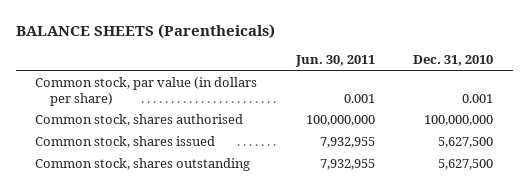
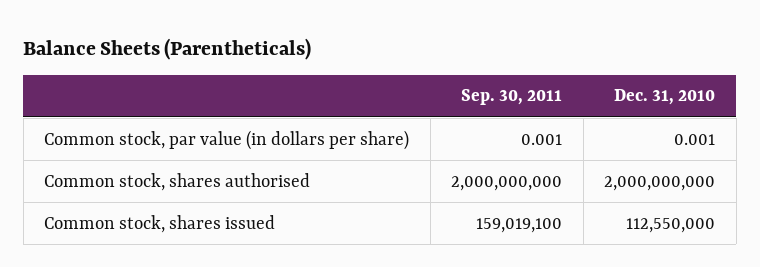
[15,24,275,40] BALANCE SHEETS (Parentheicals) -> [23,37,312,60] Balance Sheets (Parentheticals)
[294,55,375,68] Jun. 30, 2011 -> none
none -> [461,89,563,106] Sep. 30, 2011
[35,158,251,172] Common stock, shares outstanding -> none
[424,115,494,127] 100,000,000 -> [604,175,716,191] 2,000,000,000
[438,137,494,149] 5,627,500 -> [626,217,716,233] 112,550,000

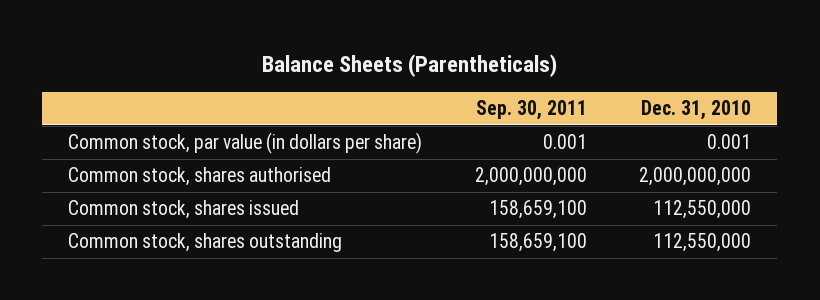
[476,217,563,233] 159,019,100 -> [488,200,587,220] 158,659,100
none -> [68,233,343,253] Common stock, shares outstanding

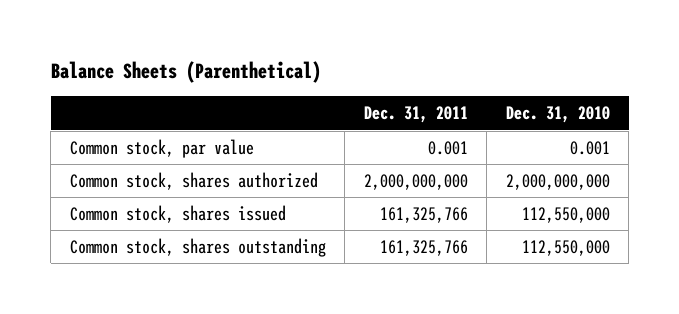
[261,54,557,78] Balance Sheets (Parentheticals) -> [50,61,321,84] Balance Sheets (Parenthetical)
[475,99,587,120] Sep. 30, 2011 -> none
none -> [363,106,468,124] Dec. 31, 2011
[68,132,423,155] Common stock, par value (in dollars per share) -> [69,138,254,158] Common stock, par value
[68,167,332,187] Common stock, shares authorised -> [69,171,318,190] Common stock, shares authorized

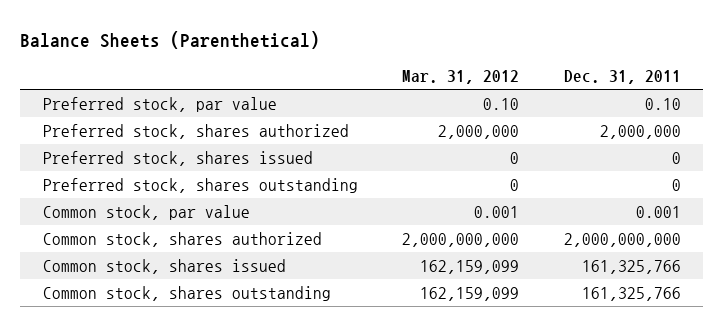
[505,106,610,124] Dec. 31, 2010 -> none
none -> [402,70,520,85] Mar. 31, 2012
none -> [42,96,277,112] Preferred stock, par value
none -> [42,123,349,139] Preferred stock, shares authorized
none -> [42,150,313,166] Preferred stock, shares issued
none -> [42,177,358,193] Preferred stock, shares outstanding

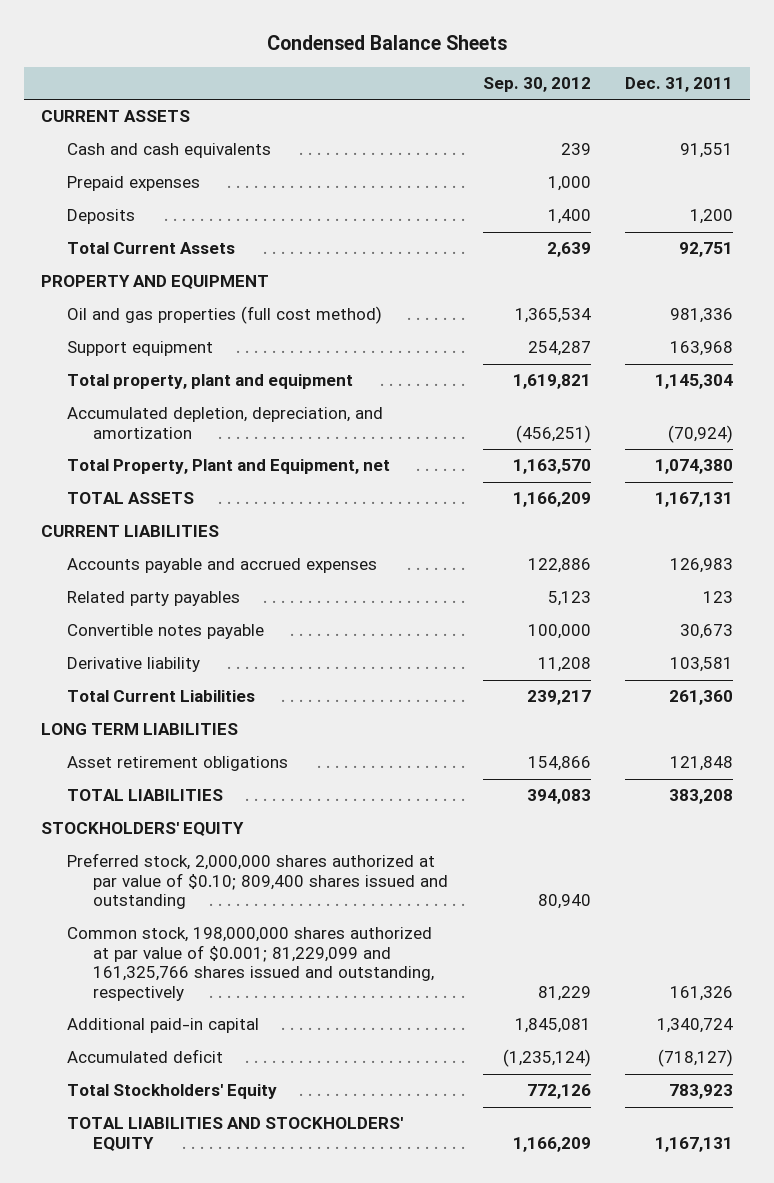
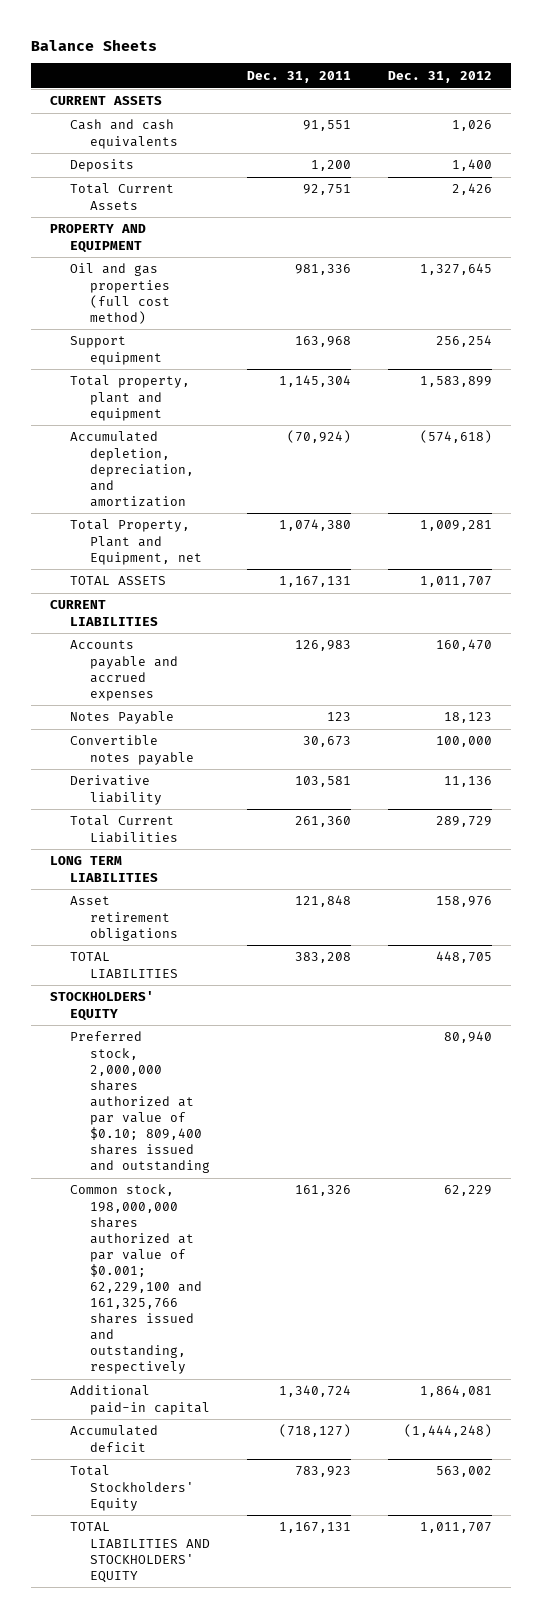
[267,35,508,51] Condensed Balance Sheets -> [31,38,158,51] Balance Sheets
[482,77,591,93] Sep. 30, 2012 -> none
none -> [387,70,492,83] Dec. 31, 2012
[67,176,201,192] Prepaid expenses -> none
[67,591,241,607] Related party payables -> [69,711,174,725] Notes Payable
[67,927,435,1001] Common stock, 198,000,000 shares authorized at par value of $0.001; 81,229,099 and 161,325,766 shares issued and outstanding, respectively -> [69,1184,202,1375] Common stock, 198,000,000 shares authorized at par value of $0.001; 62,229,100 and 161,325,766 shares issued and outstanding, respectively

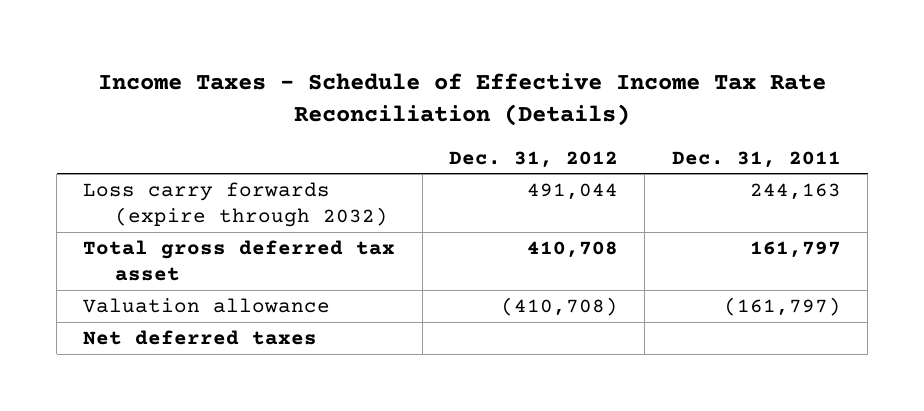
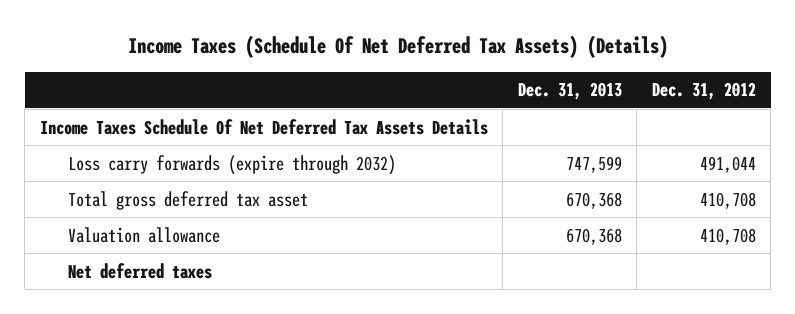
[98,72,827,127] Income Taxes - Schedule of Effective Income Tax Rate Reconciliation (Details) -> [127,35,668,59] Income Taxes (Schedule Of Net Deferred Tax Assets) (Details)
[671,150,841,168] Dec. 31, 2011 -> none
none -> [517,82,622,101] Dec. 31, 2013
none -> [39,118,488,135] Income Taxes Schedule Of Net Deferred Tax Assets Details
[501,296,619,316] (410,708) -> [699,227,756,245] 410,708

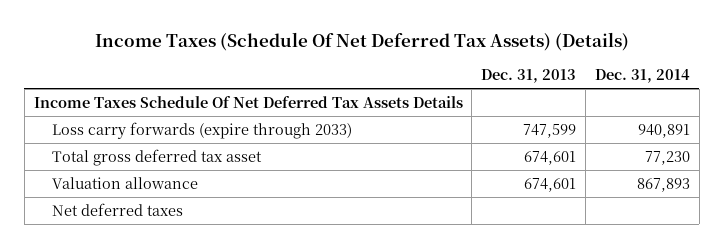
[651,82,756,101] Dec. 31, 2012 -> none
none -> [594,69,690,84] Dec. 31, 2014
[68,154,397,175] Loss carry forwards (expire through 2032) -> [52,121,353,139] Loss carry forwards (expire through 2033)
[565,191,622,209] 670,368 -> [524,150,577,165] 674,601
[565,227,622,245] 670,368 -> [524,177,577,192] 674,601

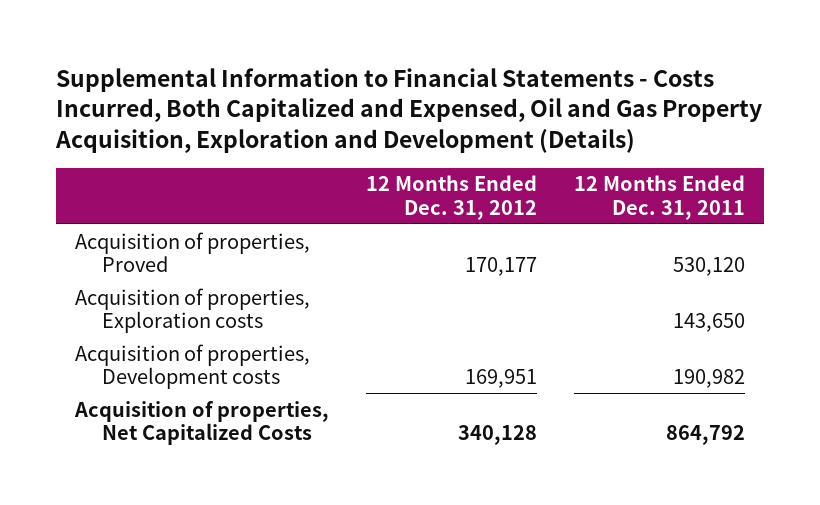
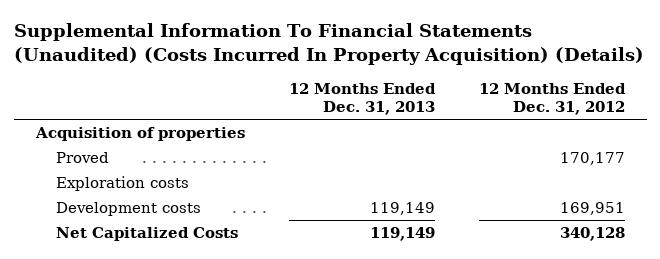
[54,67,762,154] Supplemental Information to Financial Statements - Costs Incurred, Both Capitalized and Expensed, Oil and Gas Property Acquisition, Exploration and Development (Details) -> [13,23,644,65] Supplemental Information To Financial Statements (Unaudited) (Costs Incurred In Property Acquisition) (Details)
[574,175,746,220] 12 Months Ended Dec. 31, 2011 -> none
none -> [288,82,436,116] 12 Months Ended Dec. 31, 2013
none -> [34,126,245,141] Acquisition of properties
[74,231,310,272] Acquisition of properties, Proved -> [55,151,109,163] Proved
[74,287,310,333] Acquisition of properties, Exploration costs -> [55,175,189,191] Exploration costs
[74,343,310,389] Acquisition of properties, Development costs -> [55,201,201,216] Development costs
[73,400,329,445] Acquisition of properties, Net Capitalized Costs -> [55,226,238,241] Net Capitalized Costs

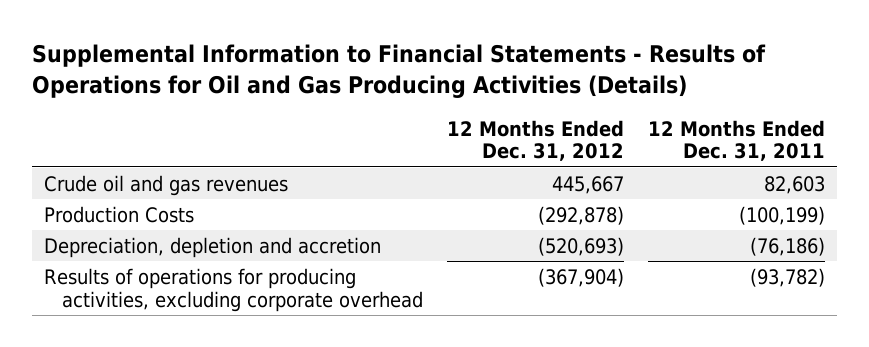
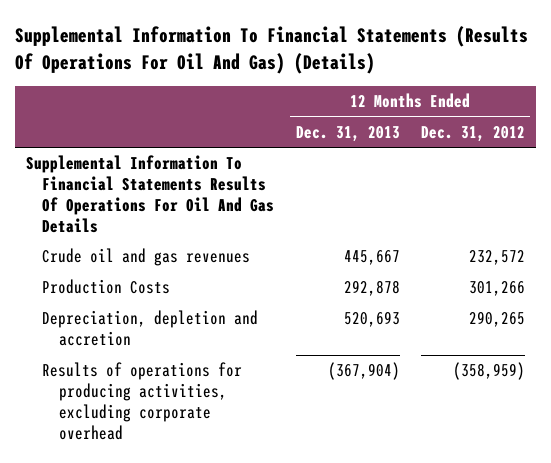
[31,44,766,99] Supplemental Information to Financial Statements - Results of Operations for Oil and Gas Producing Activities (Details) -> [15,26,529,74] Supplemental Information To Financial Statements (Results Of Operations For Oil And Gas) (Details)
[648,119,826,162] 12 Months Ended Dec. 31, 2011 -> none
none -> [295,125,400,142] Dec. 31, 2013
none -> [26,155,275,234] Supplemental Information To Financial Statements Results Of Operations For Oil And Gas Details
[552,175,625,194] 445,667 -> [469,250,526,266] 232,572
[538,205,625,225] (292,878) -> [469,281,526,297] 301,266
[538,236,625,256] (520,693) -> [469,311,526,328] 290,265
[538,267,625,287] (367,904) -> [453,362,526,381] (358,959)

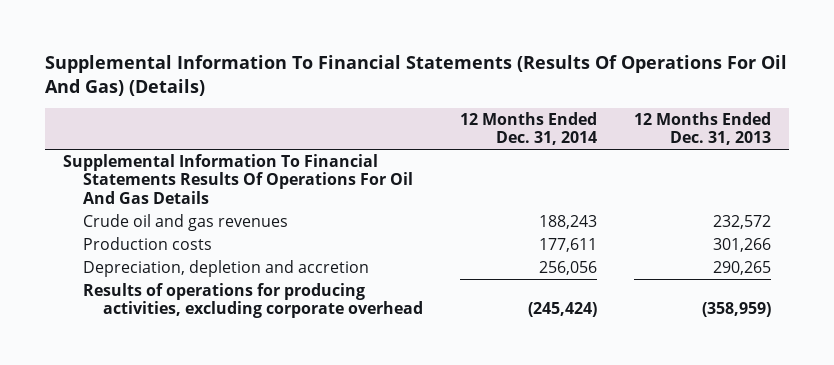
[421,125,526,142] Dec. 31, 2012 -> none
none -> [459,111,597,146] 12 Months Ended Dec. 31, 2014
[343,250,400,266] 445,667 -> [712,214,771,229] 232,572
[42,279,171,295] Production Costs -> [83,236,213,250] Production costs
[343,280,400,297] 292,878 -> [712,237,771,252] 301,266
[343,311,400,328] 520,693 -> [712,260,771,275] 290,265
[327,362,400,381] (367,904) -> [701,302,771,318] (358,959)

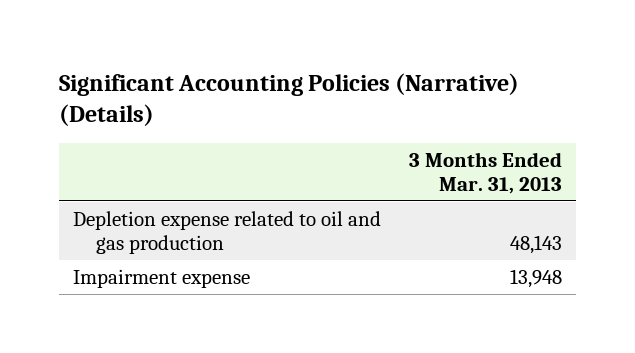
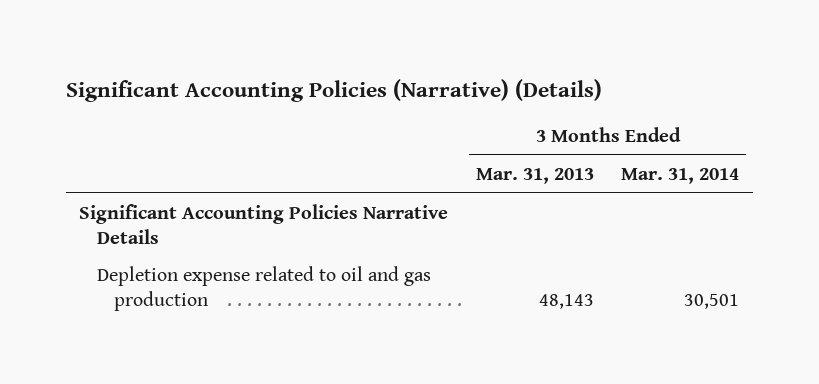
none -> [621,168,740,185] Mar. 31, 2014
none -> [79,204,449,244] Significant Accounting Policies Narrative Details
[73,268,251,288] Impairment expense -> none

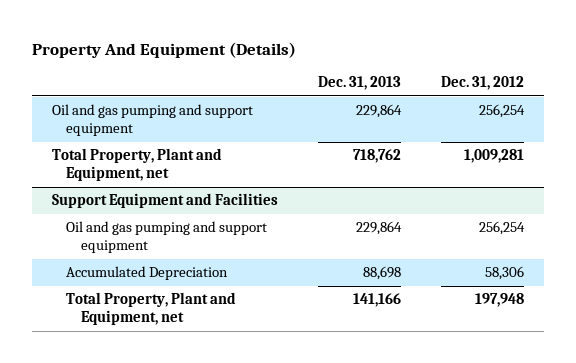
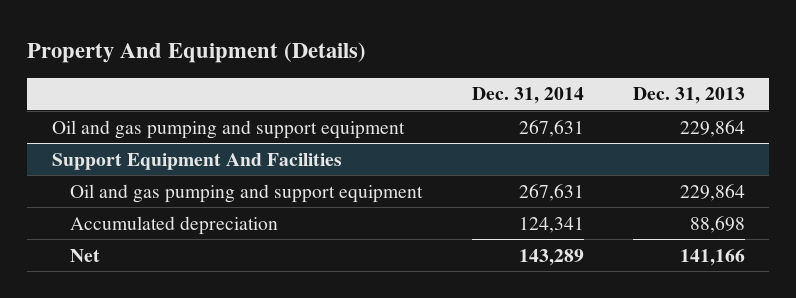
[441,76,525,91] Dec. 31, 2012 -> none
none -> [471,87,584,105] Dec. 31, 2014
[52,148,223,182] Total Property, Plant and Equipment, net -> none
[52,193,279,209] Support Equipment and Facilities -> [51,152,342,170] Support Equipment And Facilities
[66,266,229,281] Accumulated Depreciation -> [70,215,279,235] Accumulated depreciation
[66,292,237,326] Total Property, Plant and Equipment, net -> [70,248,101,262] Net

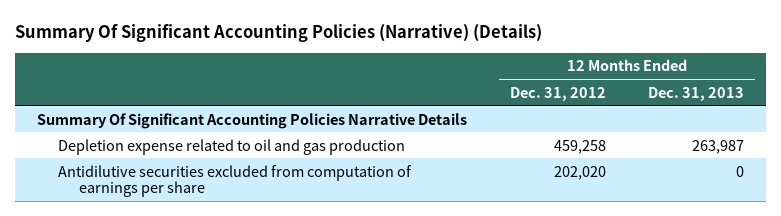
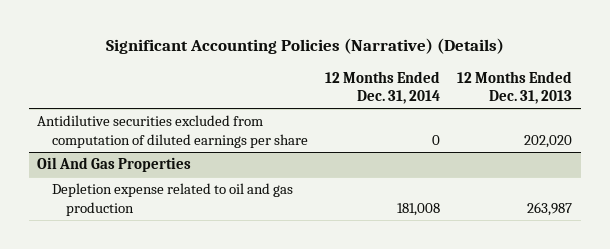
[15,24,543,43] Summary Of Significant Accounting Policies (Narrative) (Details) -> [105,37,504,54] Significant Accounting Policies (Narrative) (Details)
[509,86,606,101] Dec. 31, 2012 -> none
none -> [325,70,441,104] 12 Months Ended Dec. 31, 2014
[36,112,467,129] Summary Of Significant Accounting Policies Narrative Details -> none
none -> [37,115,308,148] Antidilutive securities excluded from computation of diluted earnings per share
none -> [37,157,192,173] Oil And Gas Properties
[58,164,413,198] Antidilutive securities excluded from computation of earnings per share -> none

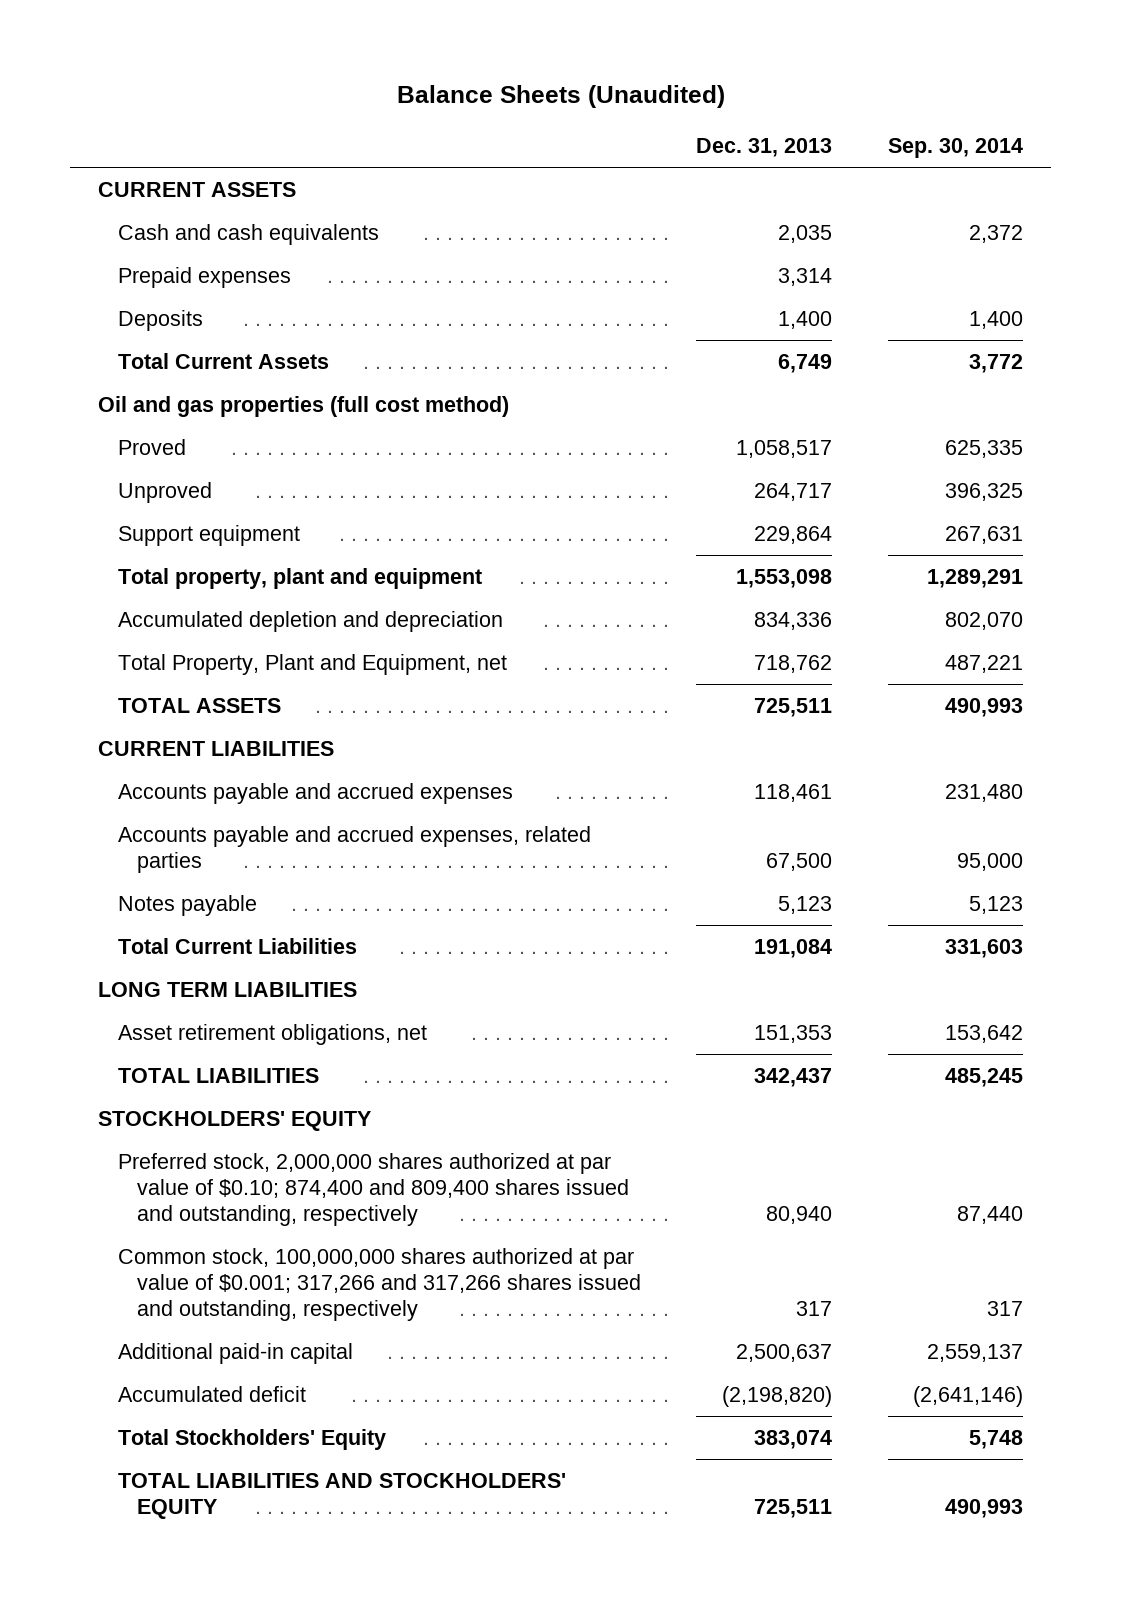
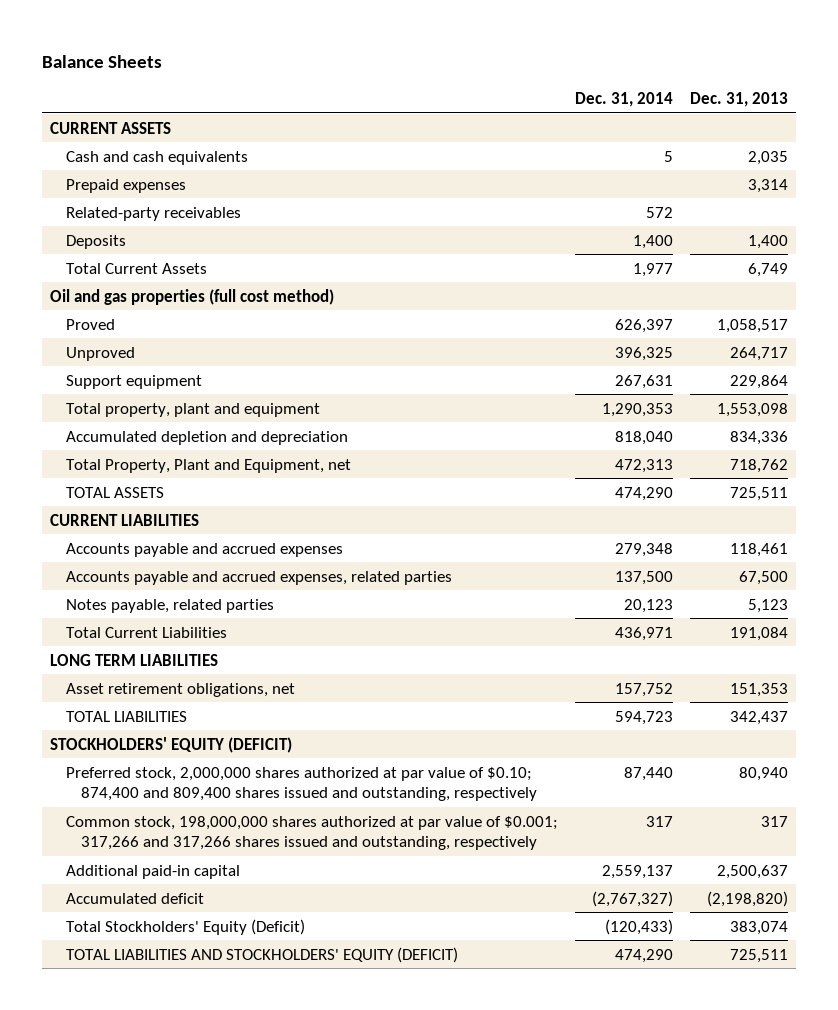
[396,85,725,109] Balance Sheets (Unaudited) -> [41,54,162,68] Balance Sheets
[887,138,1023,159] Sep. 30, 2014 -> none
none -> [574,91,673,107] Dec. 31, 2014
none -> [65,206,241,221] Related-party receivables
[117,894,257,916] Notes payable -> [65,598,274,613] Notes payable, related parties
[98,1110,372,1131] STOCKHOLDERS' EQUITY -> [50,736,293,753] STOCKHOLDERS' EQUITY (DEFICIT)
[117,1247,641,1322] Common stock, 100,000,000 shares authorized at par value of $0.001; 317,266 and 317,266 shares issued and outstanding, respectively -> [65,815,558,851] Common stock, 198,000,000 shares authorized at par value of $0.001; 317,266 and 317,266 shares issued and outstanding, respectively
[117,1428,386,1450] Total Stockholders' Equity -> [65,918,305,935] Total Stockholders' Equity (Deficit)
[117,1472,566,1520] TOTAL LIABILITIES AND STOCKHOLDERS' EQUITY -> [65,946,458,963] TOTAL LIABILITIES AND STOCKHOLDERS' EQUITY (DEFICIT)

